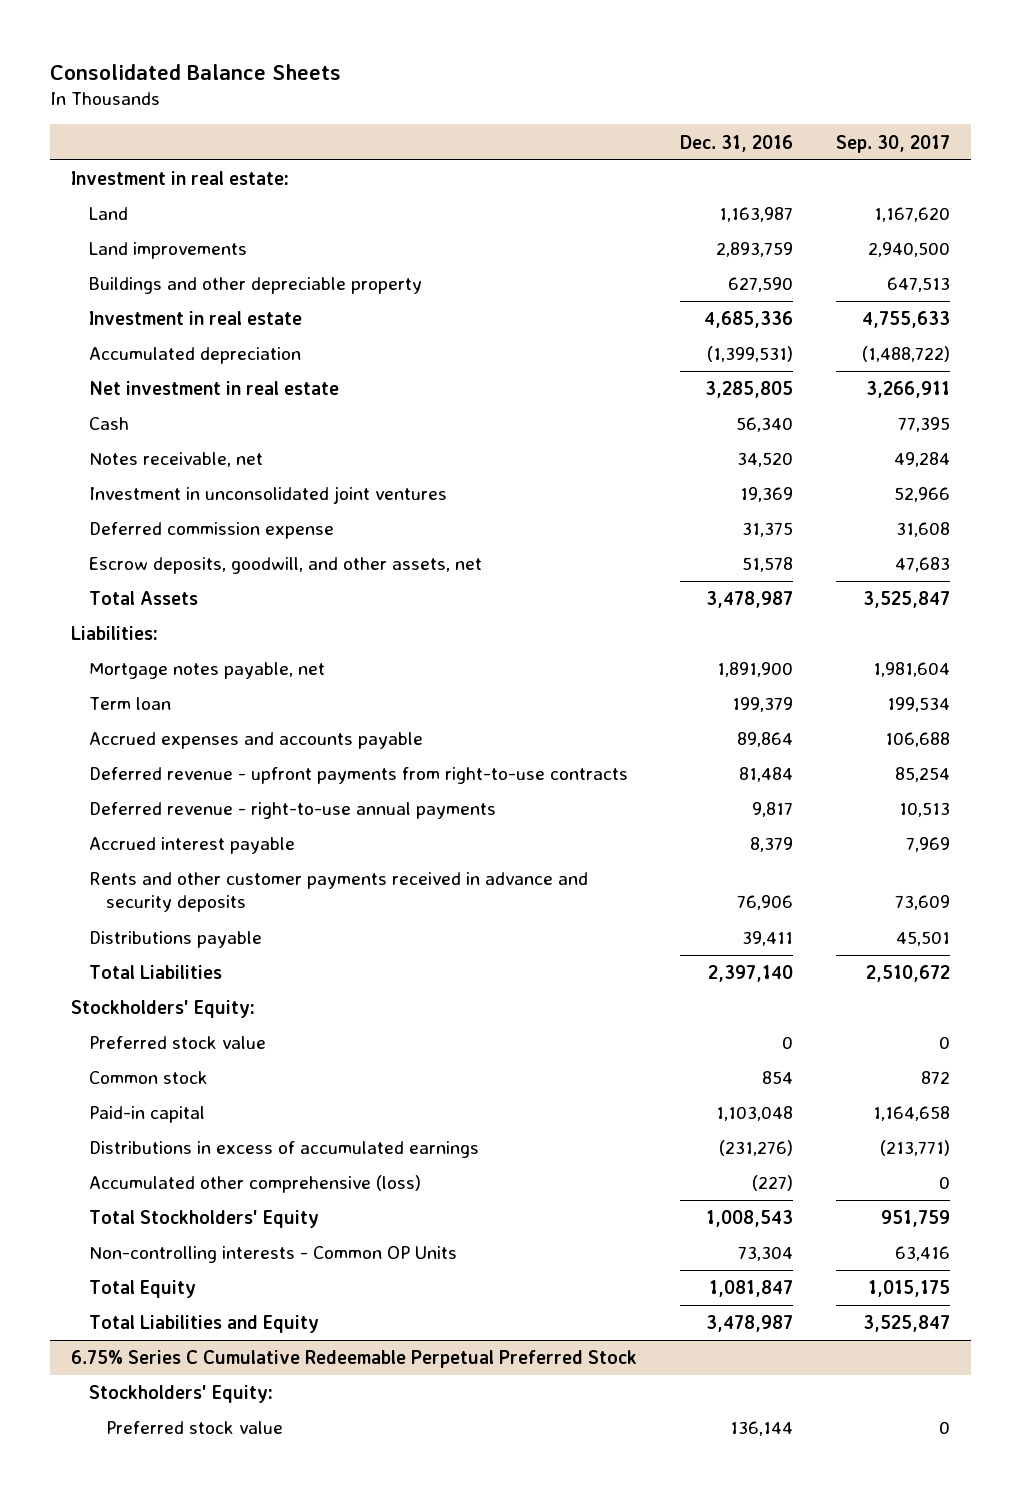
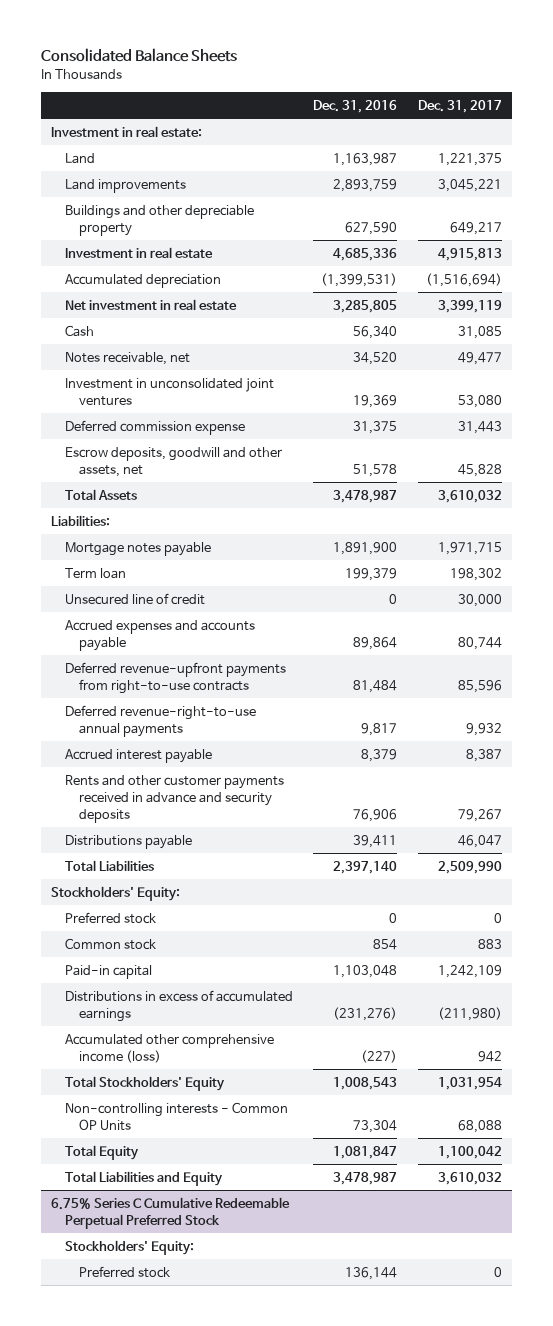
[835,134,950,153] Sep. 30, 2017 -> none
none -> [417,99,502,113] Dec. 31, 2017
[88,557,482,575] Escrow deposits, goodwill, and other assets, net -> [65,446,283,477] Escrow deposits, goodwill and other assets, net
[88,662,325,680] Mortgage notes payable, net -> [65,541,212,556] Mortgage notes payable
none -> [65,592,206,605] Unsecured line of credit
[88,767,628,785] Deferred revenue - upfront payments from right-to-use contracts -> [65,661,287,694] Deferred revenue-upfront payments from right-to-use contracts
[88,802,496,820] Deferred revenue - right-to-use annual payments -> [65,704,257,737] Deferred revenue-right-to-use annual payments
[88,1036,266,1050] Preferred stock value -> [65,911,157,924] Preferred stock
[88,1175,421,1194] Accumulated other comprehensive (loss) -> [65,1033,275,1063] Accumulated other comprehensive income (loss)
[106,1421,284,1435] Preferred stock value -> [78,1265,170,1278] Preferred stock

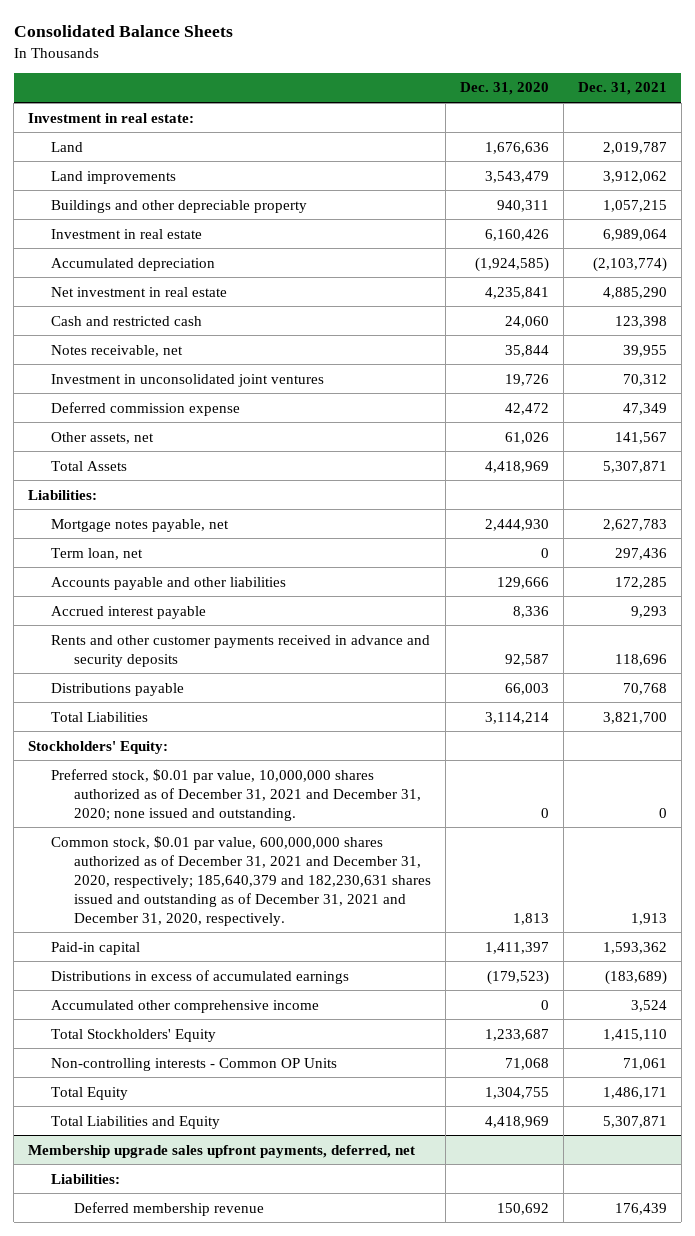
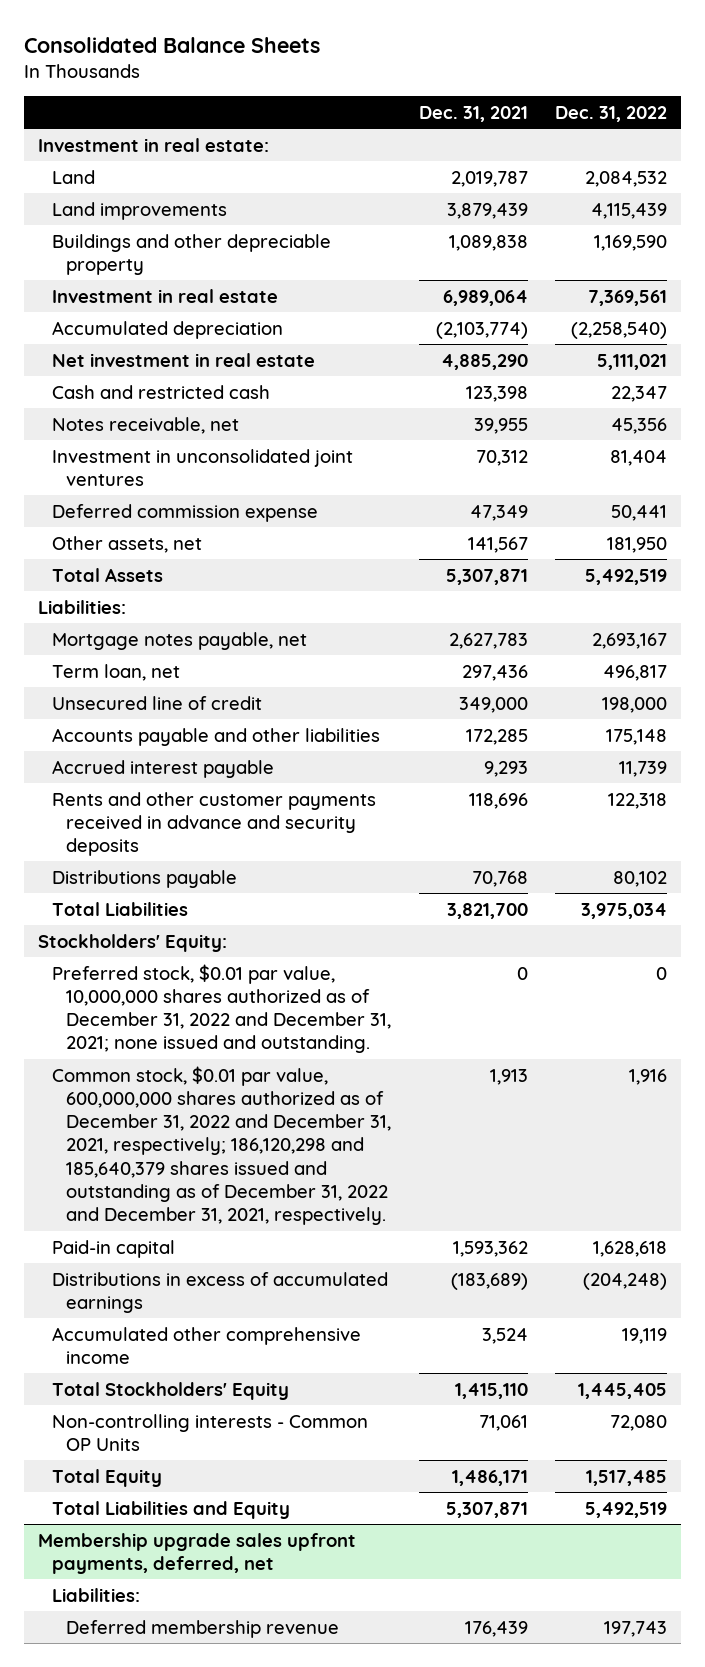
[459,82,549,96] Dec. 31, 2020 -> none
none -> [555,105,668,122] Dec. 31, 2022
[602,170,667,183] 3,912,062 -> [446,202,528,219] 3,879,439
[602,199,667,212] 1,057,215 -> [448,234,528,251] 1,089,838
none -> [52,695,263,710] Unsecured line of credit
[51,768,421,821] Preferred stock, $0.01 par value, 10,000,000 shares authorized as of December 31, 2021 and December 31, 2020; none issued and outstanding. -> [52,963,392,1054] Preferred stock, $0.01 par value, 10,000,000 shares authorized as of December 31, 2022 and December 31, 2021; none issued and outstanding.
[51,835,431,926] Common stock, $0.01 par value, 600,000,000 shares authorized as of December 31, 2021 and December 31, 2020, respectively; 185,640,379 and 182,230,631 shares issued and outstanding as of December 31, 2021 and December 31, 2020, respectively. -> [52,1065,392,1226] Common stock, $0.01 par value, 600,000,000 shares authorized as of December 31, 2022 and December 31, 2021, respectively; 186,120,298 and 185,640,379 shares issued and outstanding as of December 31, 2022 and December 31, 2021, respectively.

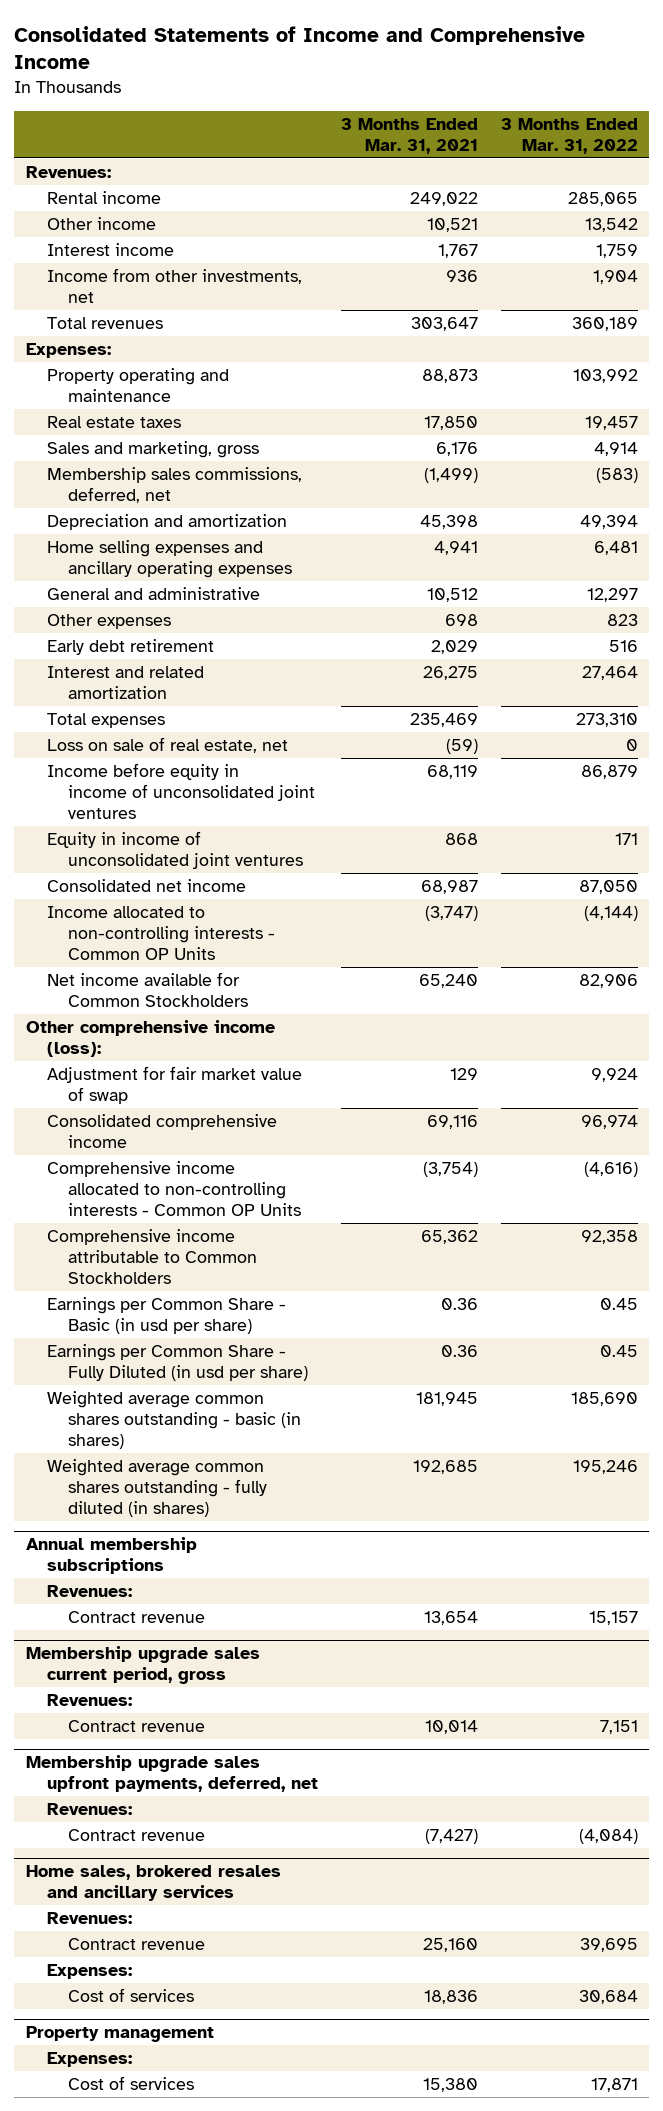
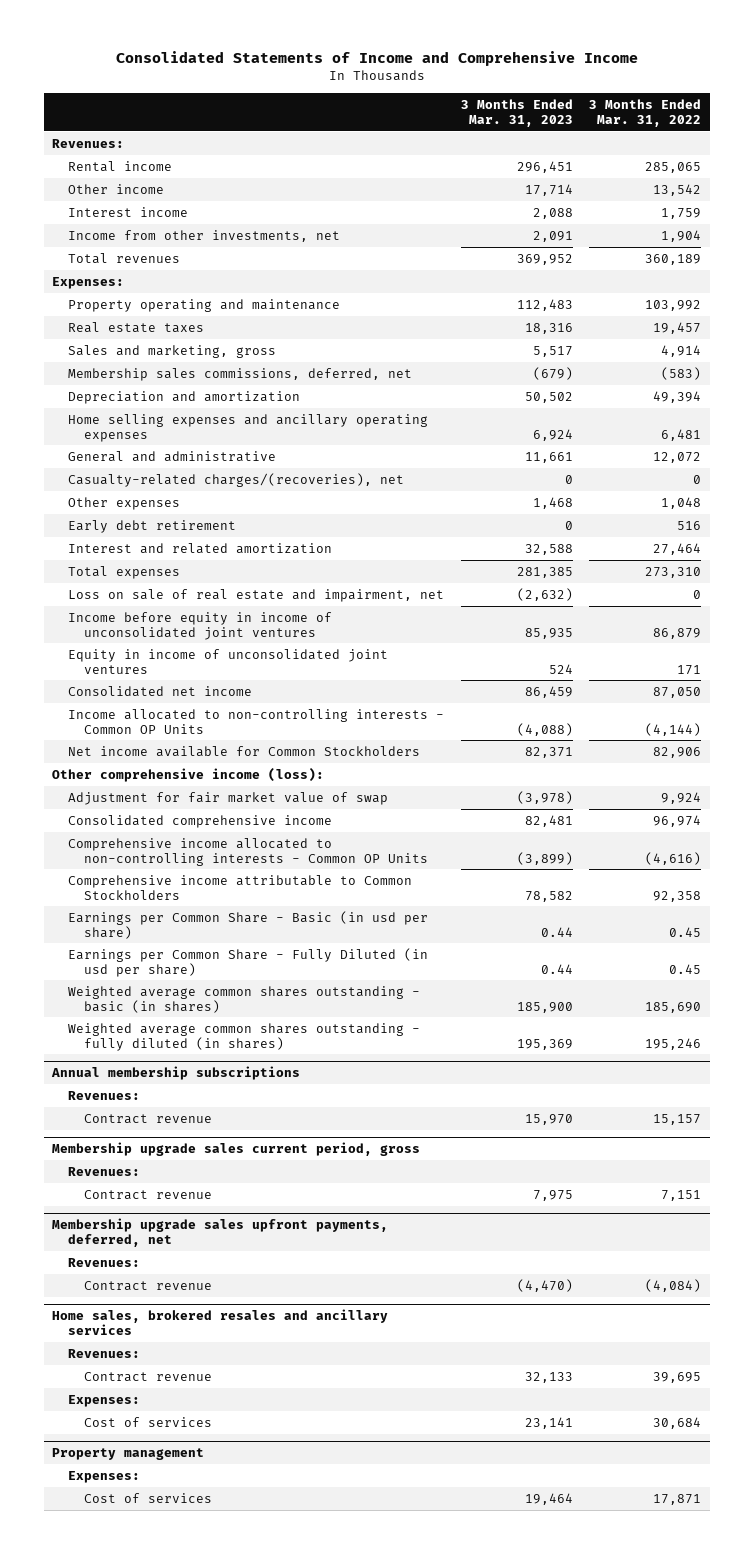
[340,117,478,154] 3 Months Ended Mar. 31, 2021 -> none
none -> [460,98,573,127] 3 Months Ended Mar. 31, 2023
[586,588,638,603] 12,297 -> [653,451,702,463] 12,072
none -> [67,472,404,487] Casualty-related charges/(recoveries), net
[606,614,638,627] 823 -> [661,496,702,509] 1,048
[46,737,288,754] Loss on sale of real estate, net -> [67,588,444,602] Loss on sale of real estate and impairment, net

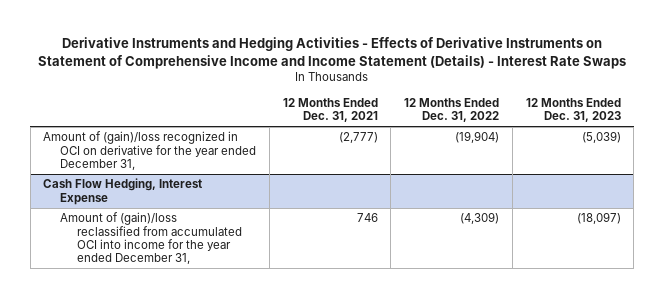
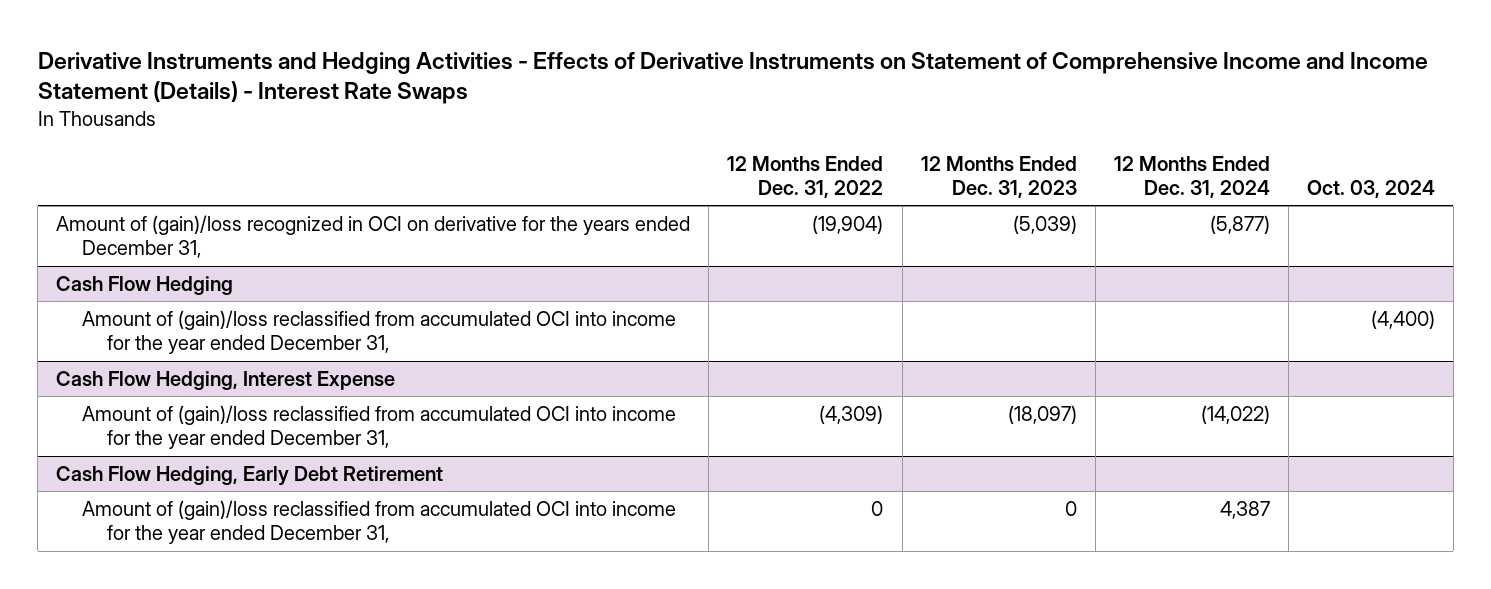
[282,97,378,123] 12 Months Ended Dec. 31, 2021 -> none
none -> [1113,155,1270,198] 12 Months Ended Dec. 31, 2024
none -> [1306,179,1435,198] Oct. 03, 2024
[43,131,257,171] Amount of (gain)/loss recognized in OCI on derivative for the year ended December 31, -> [56,214,691,259] Amount of (gain)/loss recognized in OCI on derivative for the years ended December 31,
none -> [56,275,234,295] Cash Flow Hedging
none -> [81,309,676,355] Amount of (gain)/loss reclassified from accumulated OCI into income for the year ended December 31,
none -> [56,465,444,486] Cash Flow Hedging, Early Debt Retirement
none -> [81,499,676,545] Amount of (gain)/loss reclassified from accumulated OCI into income for the year ended December 31,

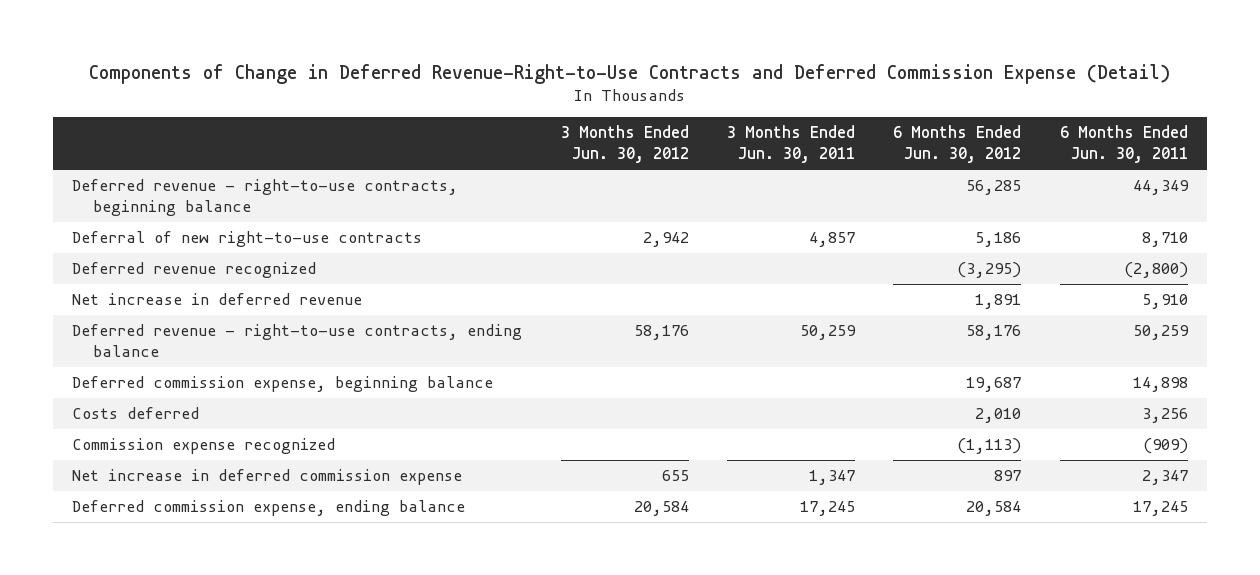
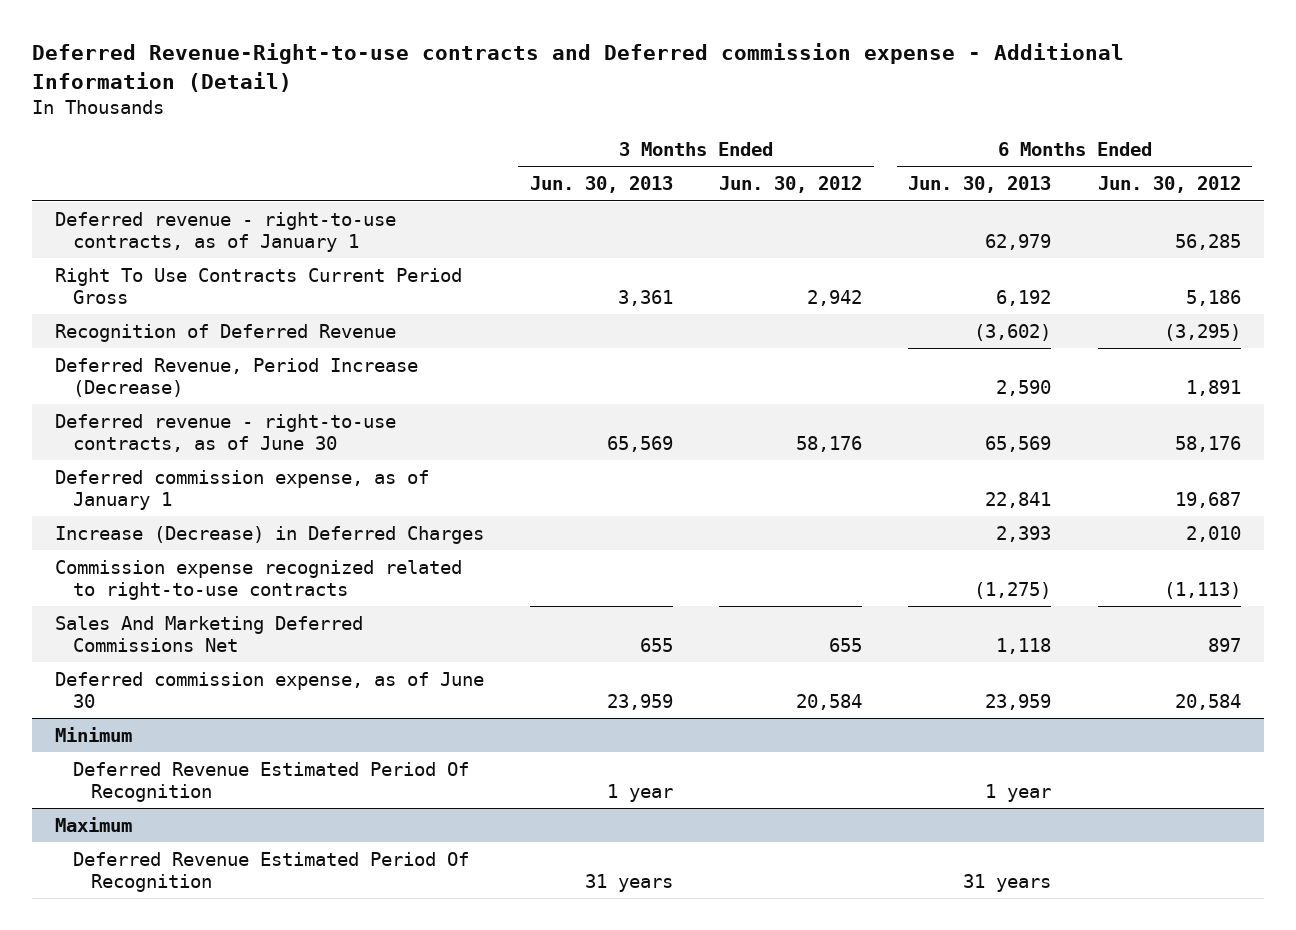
[89,63,1171,84] Components of Change in Deferred Revenue-Right-to-Use Contracts and Deferred Commission Expense (Detail) -> [31,43,1124,92] Deferred Revenue-Right-to-use contracts and Deferred commission expense - Additional Information (Detail)
[727,125,856,164] 3 Months Ended Jun. 30, 2011 -> none
[1059,125,1188,164] 6 Months Ended Jun. 30, 2011 -> none
none -> [530,176,674,194] Jun. 30, 2013
none -> [908,176,1052,194] Jun. 30, 2013
[72,179,459,217] Deferred revenue - right-to-use contracts, beginning balance -> [54,211,396,252] Deferred revenue - right-to-use contracts, as of January 1
[72,231,423,248] Deferral of new right-to-use contracts -> [54,267,462,304] Right To Use Contracts Current Period Gross
[72,262,317,279] Deferred revenue recognized -> [54,323,396,342] Recognition of Deferred Revenue
[72,293,363,306] Net increase in deferred revenue -> [54,357,418,397] Deferred Revenue, Period Increase (Decrease)
[72,324,523,358] Deferred revenue - right-to-use contracts, ending balance -> [54,413,396,452] Deferred revenue - right-to-use contracts, as of June 30
[72,376,494,393] Deferred commission expense, beginning balance -> [54,469,429,510] Deferred commission expense, as of January 1
[72,407,200,420] Costs deferred -> [54,525,484,544] Increase (Decrease) in Deferred Charges
[72,438,336,455] Commission expense recognized -> [54,559,462,600] Commission expense recognized related to right-to-use contracts
[72,469,463,486] Net increase in deferred commission expense -> [54,615,363,652] Sales And Marketing Deferred Commissions Net
[72,500,466,517] Deferred commission expense, ending balance -> [54,671,484,708] Deferred commission expense, as of June 30
none -> [54,726,132,742] Minimum
none -> [72,761,469,802] Deferred Revenue Estimated Period Of Recognition
none -> [54,816,132,832] Maximum
none -> [72,851,469,892] Deferred Revenue Estimated Period Of Recognition

